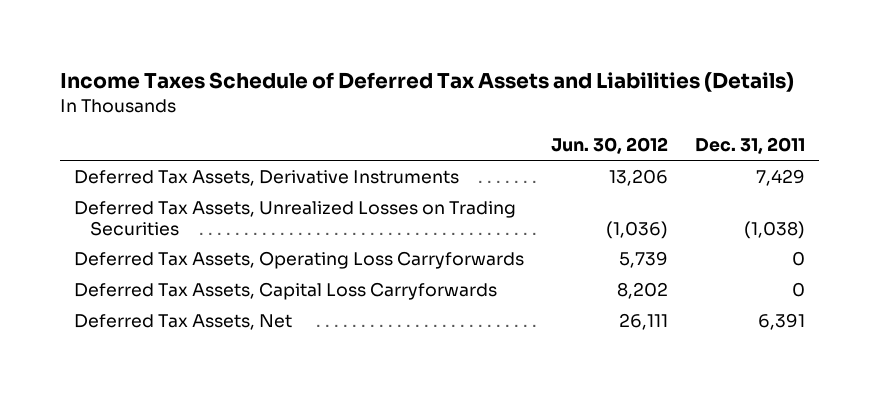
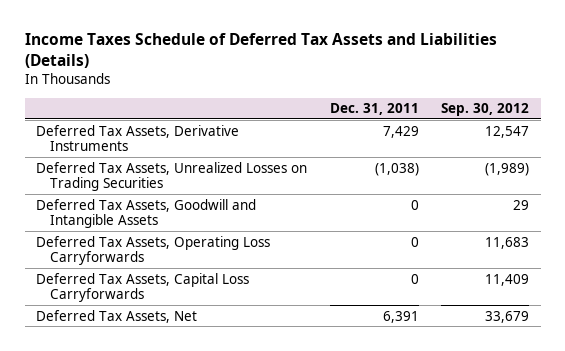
[550,137,668,155] Jun. 30, 2012 -> none
none -> [441,103,530,117] Sep. 30, 2012
none -> [35,198,256,229] Deferred Tax Assets, Goodwill and Intangible Assets

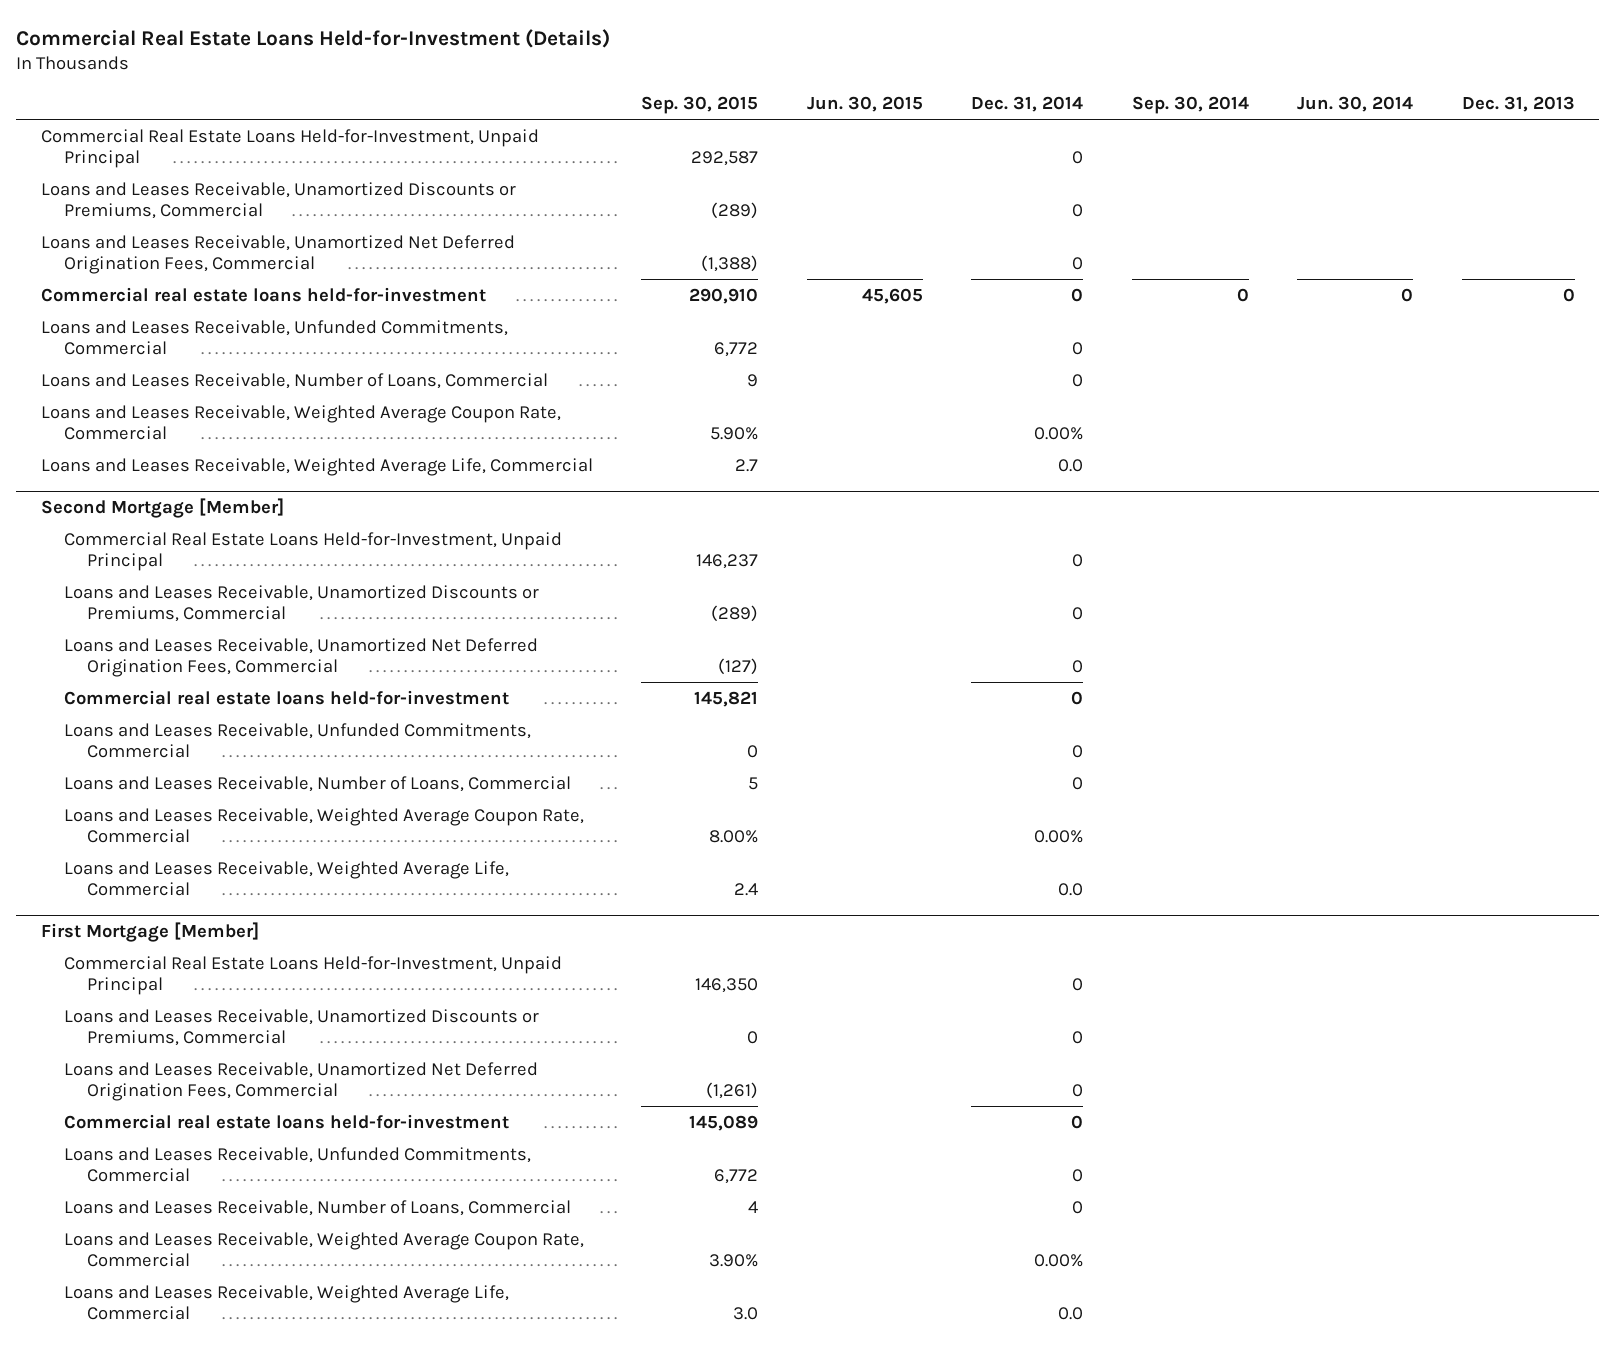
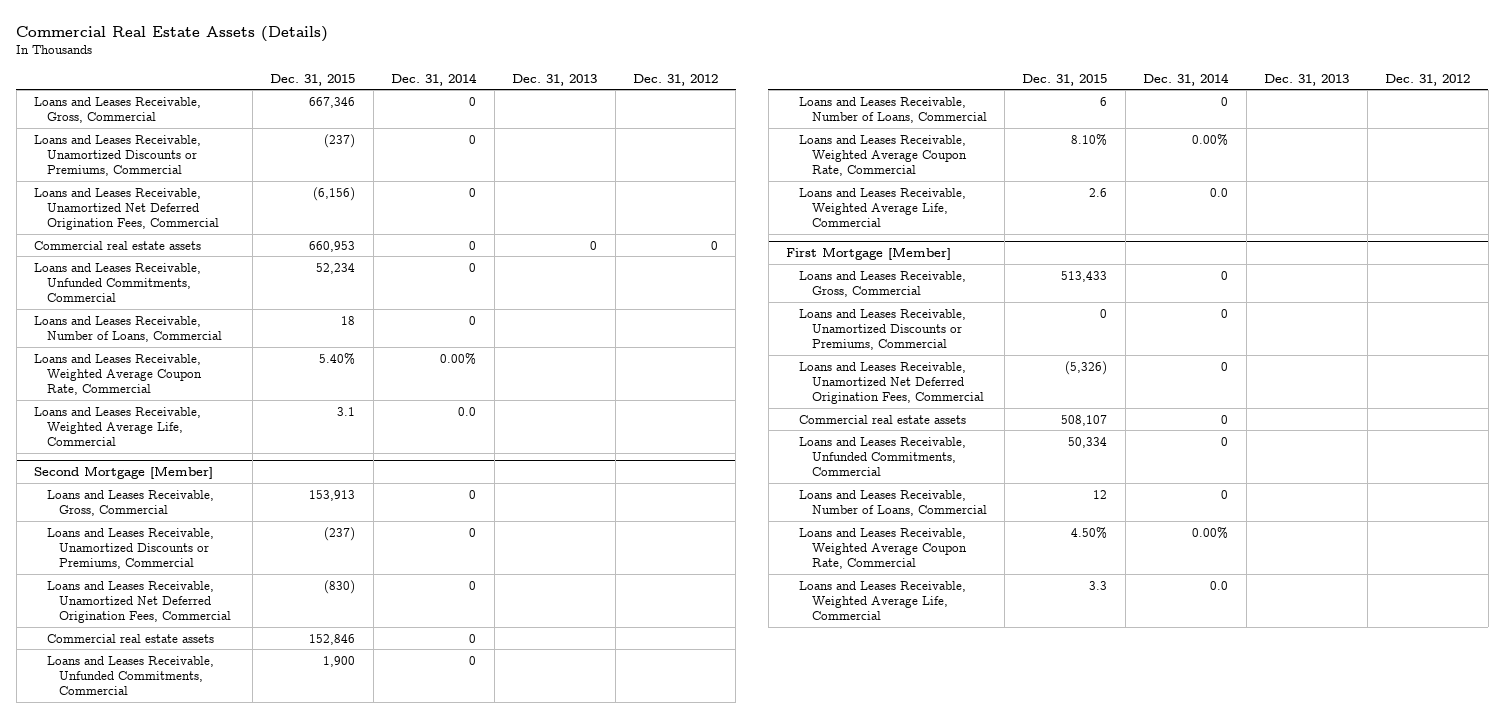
[16,28,611,48] Commercial Real Estate Loans Held-for-Investment (Details) -> [16,25,329,42] Commercial Real Estate Assets (Details)
[641,96,759,115] Sep. 30, 2015 -> none
[806,96,923,113] Jun. 30, 2015 -> none
[1131,96,1249,115] Sep. 30, 2014 -> none
[1297,96,1414,113] Jun. 30, 2014 -> none
none -> [270,73,356,86] Dec. 31, 2015
none -> [633,73,719,86] Dec. 31, 2012
[40,128,539,168] Commercial Real Estate Loans Held-for-Investment, Unpaid Principal -> [34,96,202,123] Loans and Leases Receivable, Gross, Commercial
[40,286,486,302] Commercial real estate loans held-for-investment -> [34,240,202,250] Commercial real estate assets
[63,531,562,571] Commercial Real Estate Loans Held-for-Investment, Unpaid Principal -> [46,489,214,516] Loans and Leases Receivable, Gross, Commercial
[63,689,509,705] Commercial real estate loans held-for-investment -> [46,633,214,643] Commercial real estate assets
[63,955,562,995] Commercial Real Estate Loans Held-for-Investment, Unpaid Principal -> [798,270,966,297] Loans and Leases Receivable, Gross, Commercial
[63,1113,509,1129] Commercial real estate loans held-for-investment -> [798,414,966,424] Commercial real estate assets

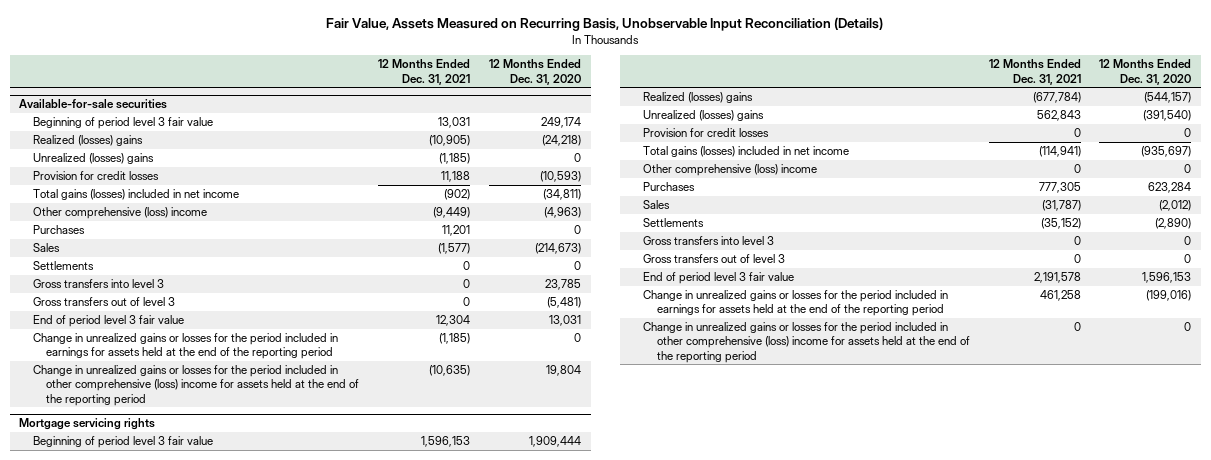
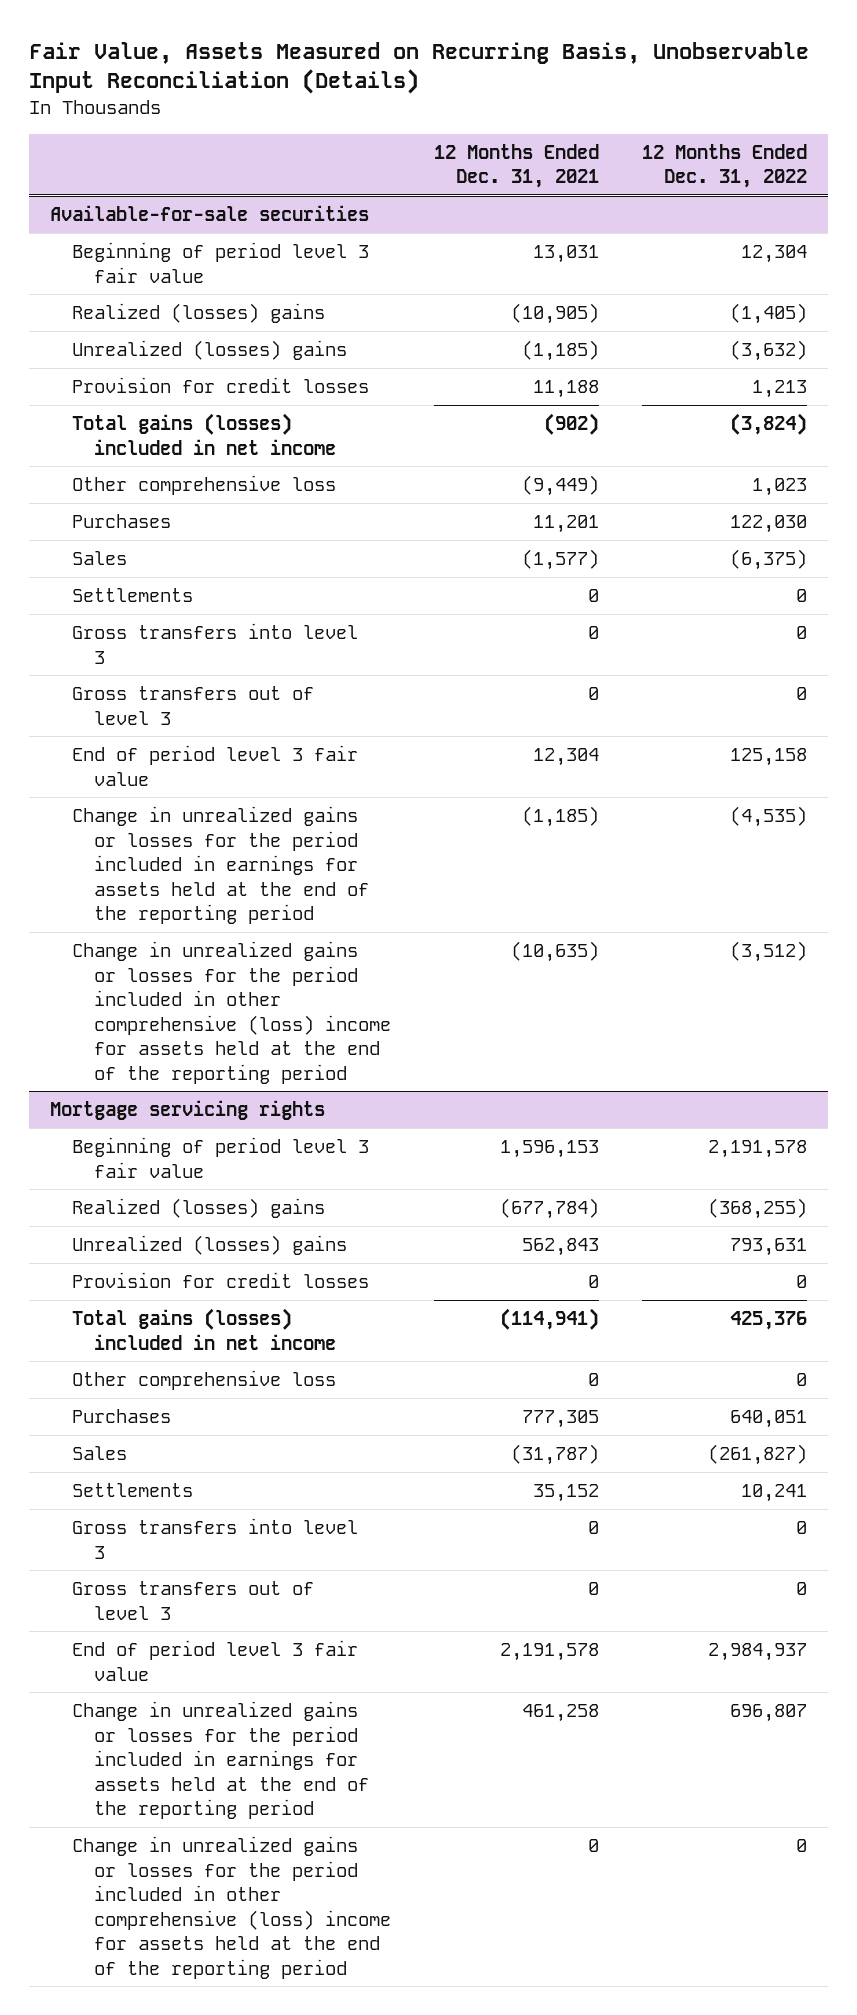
[489,59,582,85] 12 Months Ended Dec. 31, 2020 -> none
none -> [641,143,807,189] 12 Months Ended Dec. 31, 2022
[32,207,207,220] Other comprehensive (loss) income -> [71,475,336,496] Other comprehensive loss
[642,164,817,177] Other comprehensive (loss) income -> [71,1370,336,1391] Other comprehensive loss
[1040,218,1081,230] (35,152) -> [532,1484,599,1503] 35,152

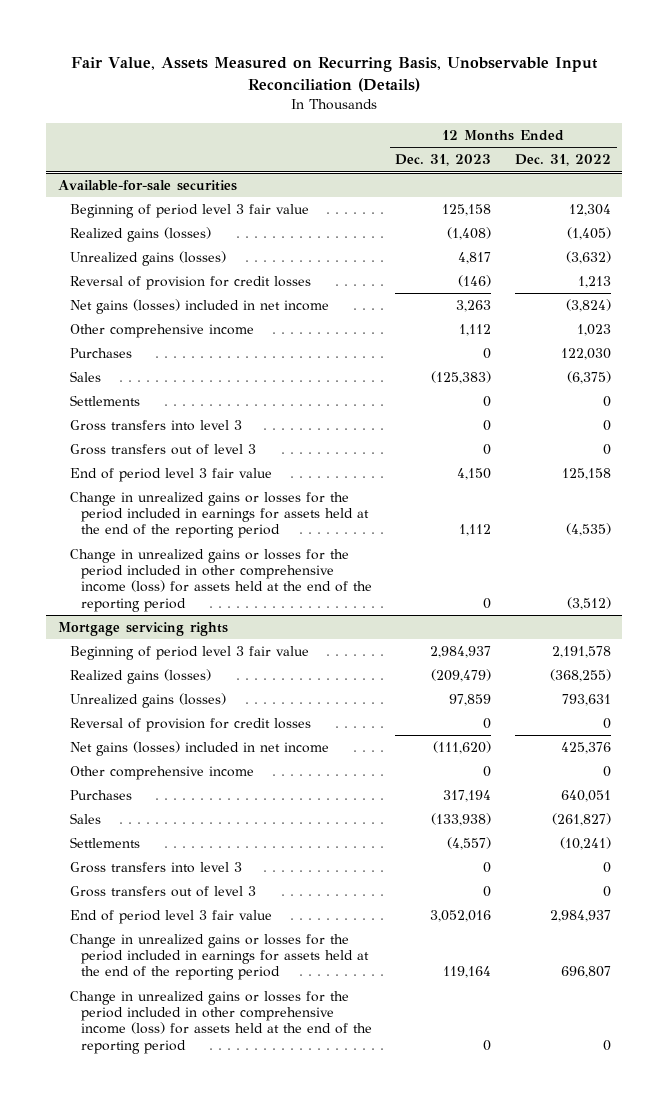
[433,143,599,189] 12 Months Ended Dec. 31, 2021 -> none
none -> [395,154,492,167] Dec. 31, 2023
[71,303,325,324] Realized (losses) gains -> [69,226,211,242] Realized gains (losses)
[71,340,347,361] Unrealized (losses) gains -> [69,250,226,266] Unrealized gains (losses)
[71,377,369,394] Provision for credit losses -> [69,275,311,290] Reversal of provision for credit losses
[71,413,336,455] Total gains (losses) included in net income -> [69,298,329,314] Net gains (losses) included in net income
[71,475,336,496] Other comprehensive loss -> [69,323,254,338] Other comprehensive income
[71,941,391,1084] Change in unrealized gains or losses for the period included in other comprehensive (loss) income for assets held at the end of the reporting period -> [69,548,373,612] Change in unrealized gains or losses for the period included in other comprehensive income (loss) for assets held at the end of the reporting period
[71,1198,325,1219] Realized (losses) gains -> [69,668,211,684] Realized gains (losses)
[71,1235,347,1256] Unrealized (losses) gains -> [69,692,226,708] Unrealized gains (losses)
[71,1272,369,1289] Provision for credit losses -> [69,717,311,732] Reversal of provision for credit losses
[71,1308,336,1350] Total gains (losses) included in net income -> [69,740,329,756] Net gains (losses) included in net income
[71,1370,336,1391] Other comprehensive loss -> [69,765,254,780] Other comprehensive income
[740,1484,807,1503] 10,241 -> [559,836,611,850] (10,241)
[71,1836,391,1979] Change in unrealized gains or losses for the period included in other comprehensive (loss) income for assets held at the end of the reporting period -> [69,990,373,1054] Change in unrealized gains or losses for the period included in other comprehensive income (loss) for assets held at the end of the reporting period

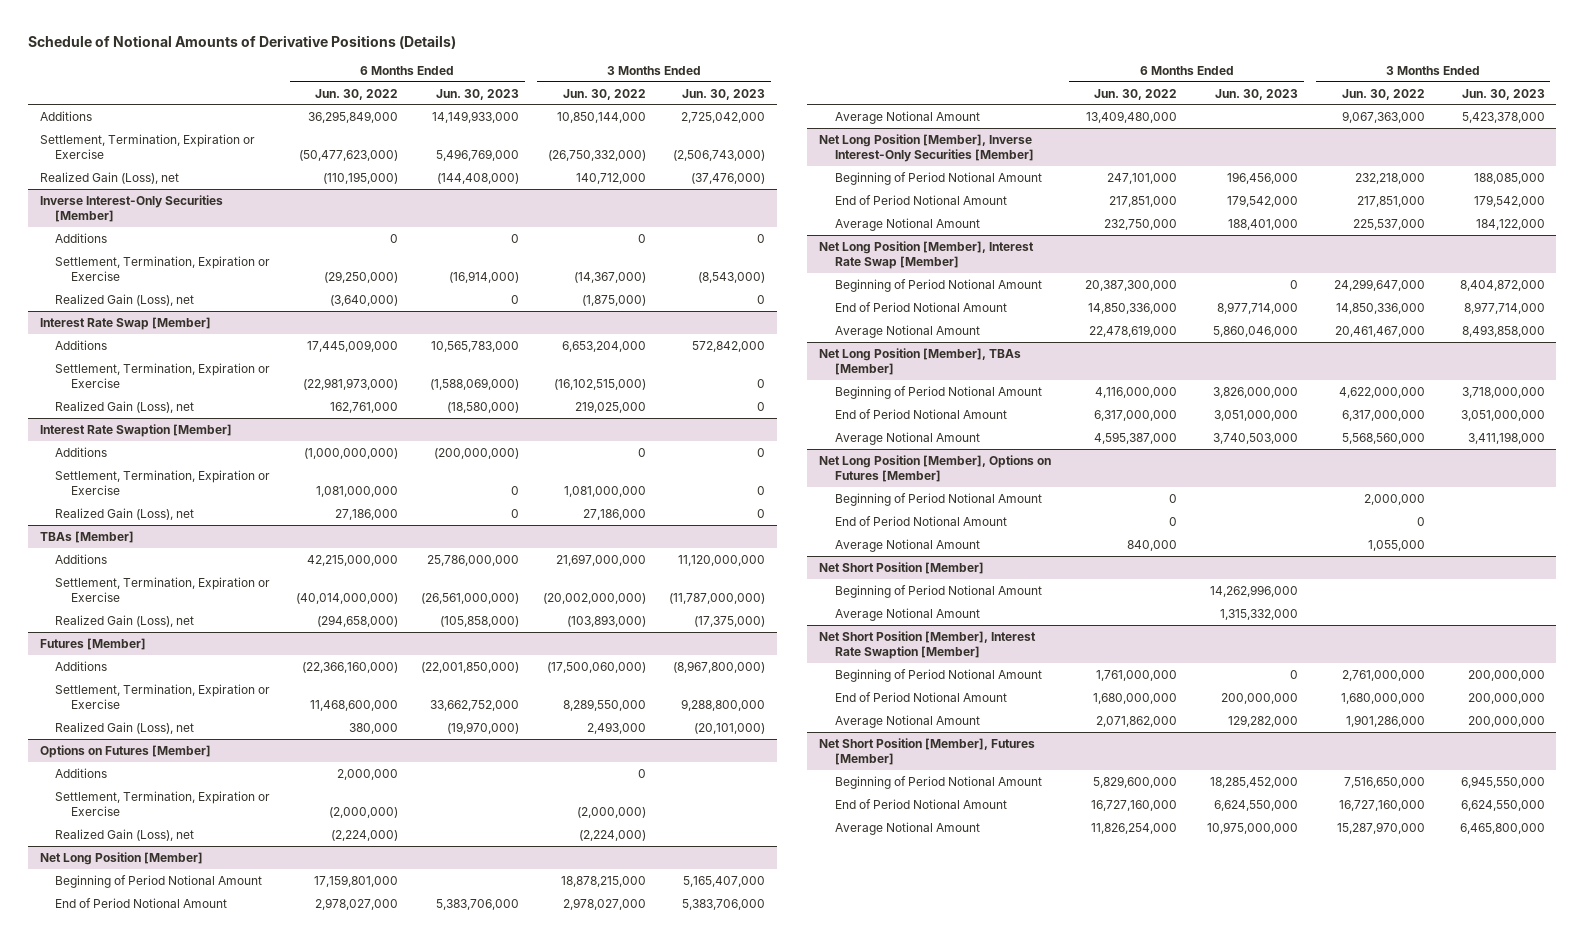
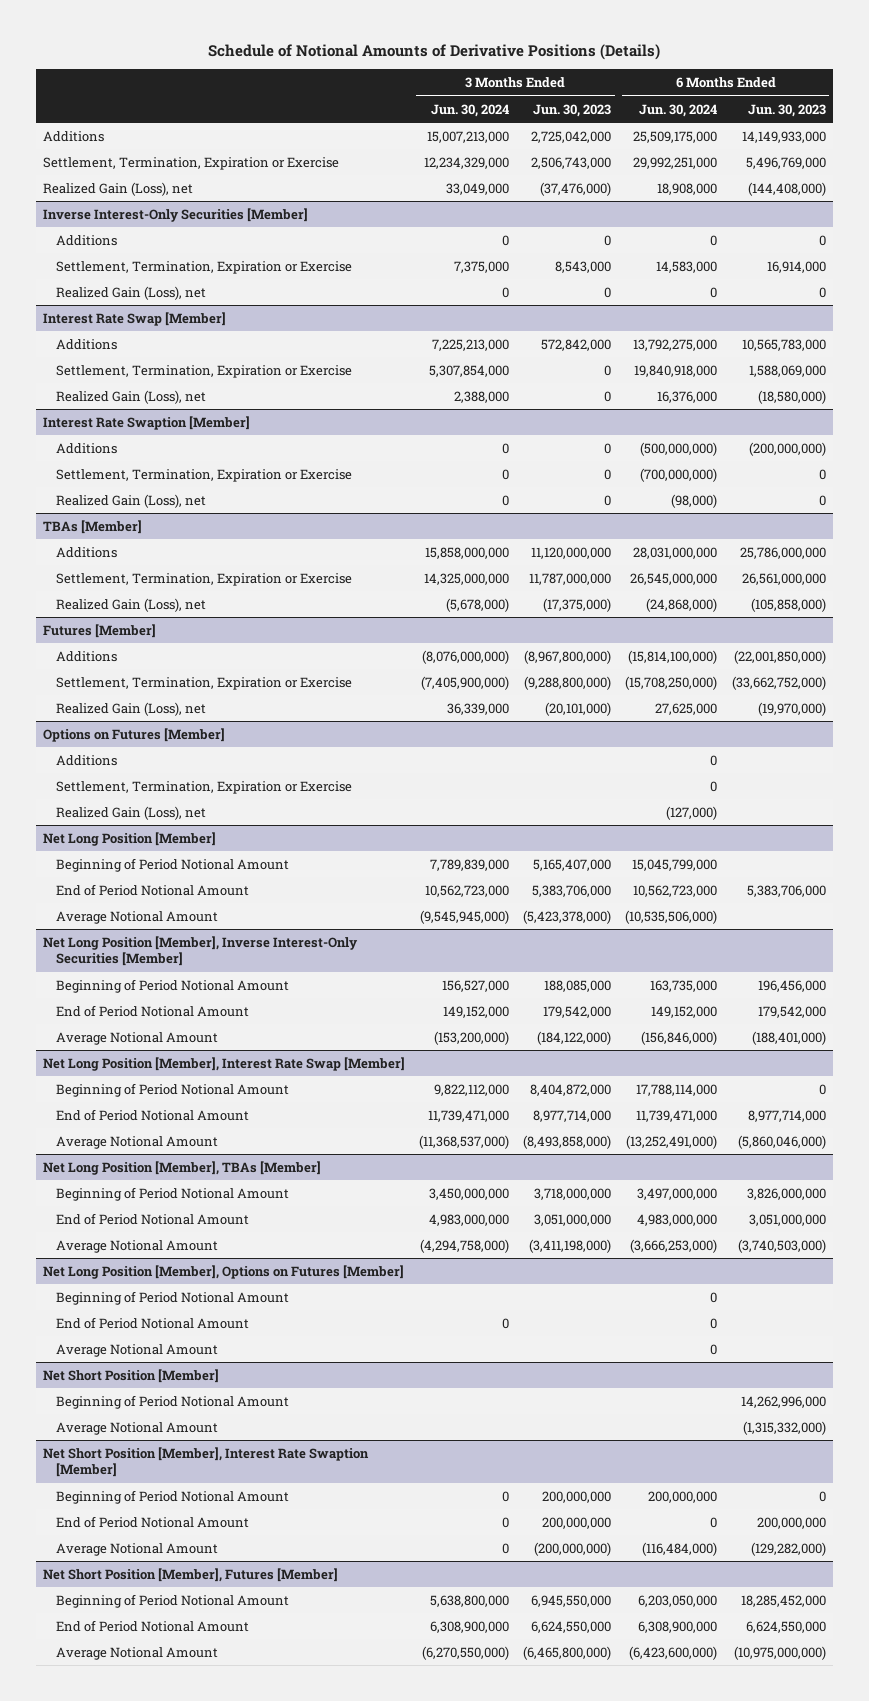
[314,88,398,100] Jun. 30, 2022 -> none
[562,88,646,100] Jun. 30, 2022 -> none
none -> [431,103,510,117] Jun. 30, 2024
none -> [639,103,718,117] Jun. 30, 2024
[673,149,766,161] (2,506,743,000) -> [531,156,612,169] 2,506,743,000
[449,270,520,283] (16,914,000) -> [766,260,826,273] 16,914,000
[698,271,766,283] (8,543,000) -> [555,260,612,273] 8,543,000
[430,377,520,390] (1,588,069,000) -> [748,364,826,377] 1,588,069,000
[421,592,520,604] (26,561,000,000) -> [741,572,826,585] 26,561,000,000
[669,592,766,604] (11,787,000,000) -> [529,572,612,585] 11,787,000,000
[430,699,520,711] 33,662,752,000 -> [731,675,826,690] (33,662,752,000)
[681,698,766,711] 9,288,800,000 -> [524,675,612,690] (9,288,800,000)
[1461,111,1545,123] 5,423,378,000 -> [523,909,612,924] (5,423,378,000)
[1228,218,1299,230] 188,401,000 -> [751,1030,826,1045] (188,401,000)
[1475,218,1545,230] 184,122,000 -> [537,1030,612,1045] (184,122,000)
[1213,325,1299,337] 5,860,046,000 -> [737,1134,826,1149] (5,860,046,000)
[1461,324,1545,337] 8,493,858,000 -> [523,1134,612,1149] (8,493,858,000)
[1213,432,1299,444] 3,740,503,000 -> [737,1238,826,1253] (3,740,503,000)
[1467,431,1545,444] 3,411,198,000 -> [529,1238,612,1253] (3,411,198,000)
[1220,608,1299,620] 1,315,332,000 -> [742,1420,826,1435] (1,315,332,000)
[1228,714,1299,727] 129,282,000 -> [750,1541,826,1556] (129,282,000)
[1467,715,1545,727] 200,000,000 -> [534,1541,612,1556] (200,000,000)
[1207,821,1299,834] 10,975,000,000 -> [733,1645,826,1660] (10,975,000,000)
[1459,822,1545,834] 6,465,800,000 -> [523,1645,612,1660] (6,465,800,000)

